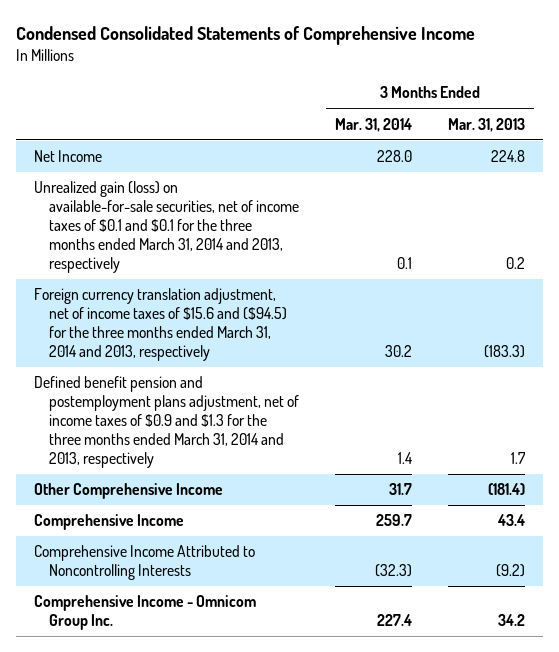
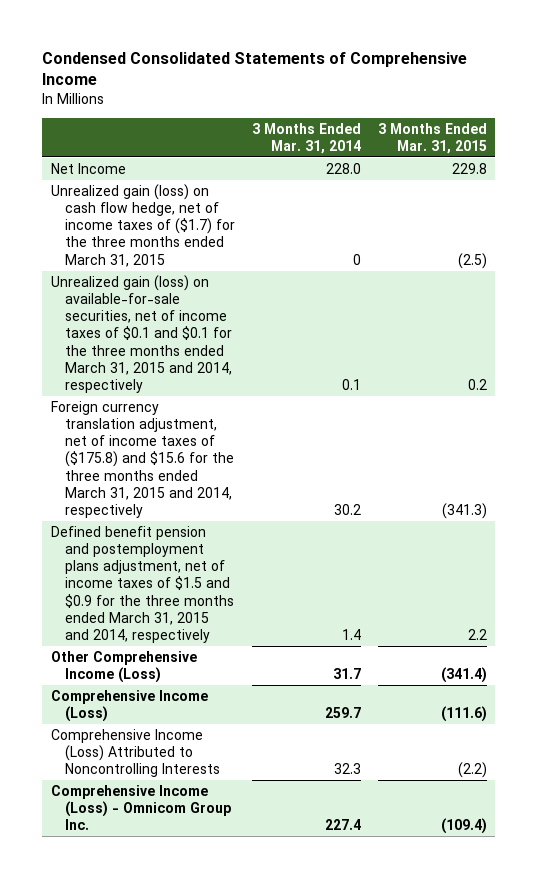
[448,117,526,132] Mar. 31, 2013 -> none
none -> [377,122,487,154] 3 Months Ended Mar. 31, 2015
none -> [50,183,235,267] Unrealized gain (loss) on cash flow hedge, net of income taxes of ($1.7) for the three months ended March 31, 2015
[33,181,300,274] Unrealized gain (loss) on available-for-sale securities, net of income taxes of $0.1 and $0.1 for the three months ended March 31, 2014 and 2013, respectively -> [50,274,232,394] Unrealized gain (loss) on available-for-sale securities, net of income taxes of $0.1 and $0.1 for the three months ended March 31, 2015 and 2014, respectively
[33,288,288,362] Foreign currency translation adjustment, net of income taxes of $15.6 and ($94.5) for the three months ended March 31, 2014 and 2013, respectively -> [50,400,234,519] Foreign currency translation adjustment, net of income taxes of ($175.8) and $15.6 for the three months ended March 31, 2015 and 2014, respectively
[33,376,300,469] Defined benefit pension and postemployment plans adjustment, net of income taxes of $0.9 and $1.3 for the three months ended March 31, 2014 and 2013, respectively -> [50,525,234,644] Defined benefit pension and postemployment plans adjustment, net of income taxes of $1.5 and $0.9 for the three months ended March 31, 2015 and 2014, respectively
[33,483,223,500] Other Comprehensive Income -> [50,650,197,684] Other Comprehensive Income (Loss)
[33,514,184,531] Comprehensive Income -> [50,689,208,723] Comprehensive Income (Loss)
[33,545,255,581] Comprehensive Income Attributed to Noncontrolling Interests -> [50,728,220,778] Comprehensive Income (Loss) Attributed to Noncontrolling Interests
[375,564,413,578] (32.3) -> [333,763,361,775] 32.3
[33,595,256,631] Comprehensive Income - Omnicom Group Inc. -> [50,784,231,831] Comprehensive Income (Loss) - Omnicom Group Inc.

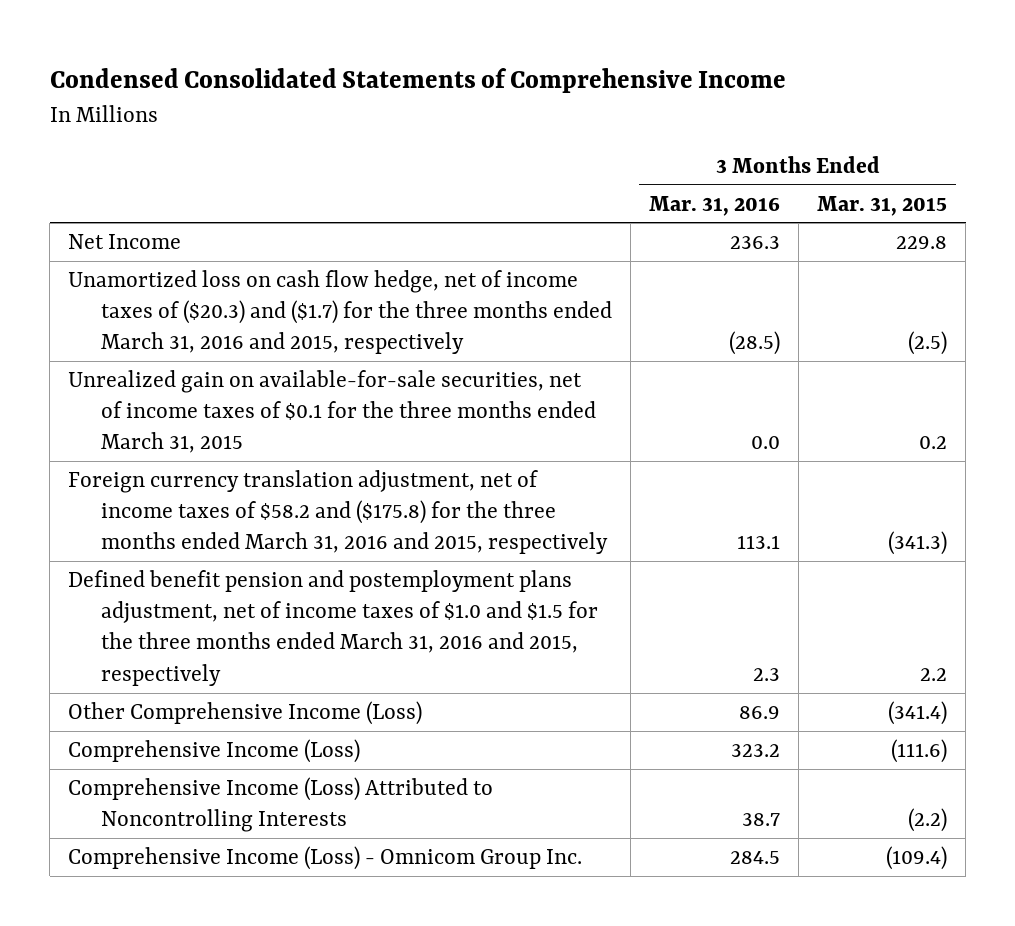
[251,122,361,154] 3 Months Ended Mar. 31, 2014 -> none
none -> [648,195,780,216] Mar. 31, 2016
[50,183,235,267] Unrealized gain (loss) on cash flow hedge, net of income taxes of ($1.7) for the three months ended March 31, 2015 -> [68,269,612,355] Unamortized loss on cash flow hedge, net of income taxes of ($20.3) and ($1.7) for the three months ended March 31, 2016 and 2015, respectively
[50,274,232,394] Unrealized gain (loss) on available-for-sale securities, net of income taxes of $0.1 and $0.1 for the three months ended March 31, 2015 and 2014, respectively -> [68,369,596,454] Unrealized gain on available-for-sale securities, net of income taxes of $0.1 for the three months ended March 31, 2015
[50,400,234,519] Foreign currency translation adjustment, net of income taxes of ($175.8) and $15.6 for the three months ended March 31, 2015 and 2014, respectively -> [68,469,608,555] Foreign currency translation adjustment, net of income taxes of $58.2 and ($175.8) for the three months ended March 31, 2016 and 2015, respectively
[50,525,234,644] Defined benefit pension and postemployment plans adjustment, net of income taxes of $1.5 and $0.9 for the three months ended March 31, 2015 and 2014, respectively -> [68,569,598,686] Defined benefit pension and postemployment plans adjustment, net of income taxes of $1.0 and $1.5 for the three months ended March 31, 2016 and 2015, respectively

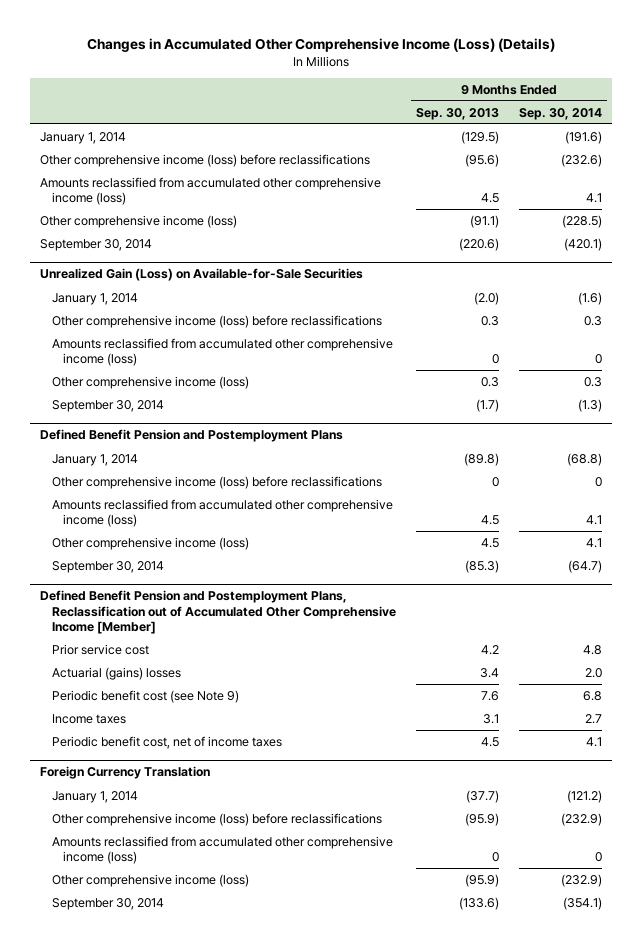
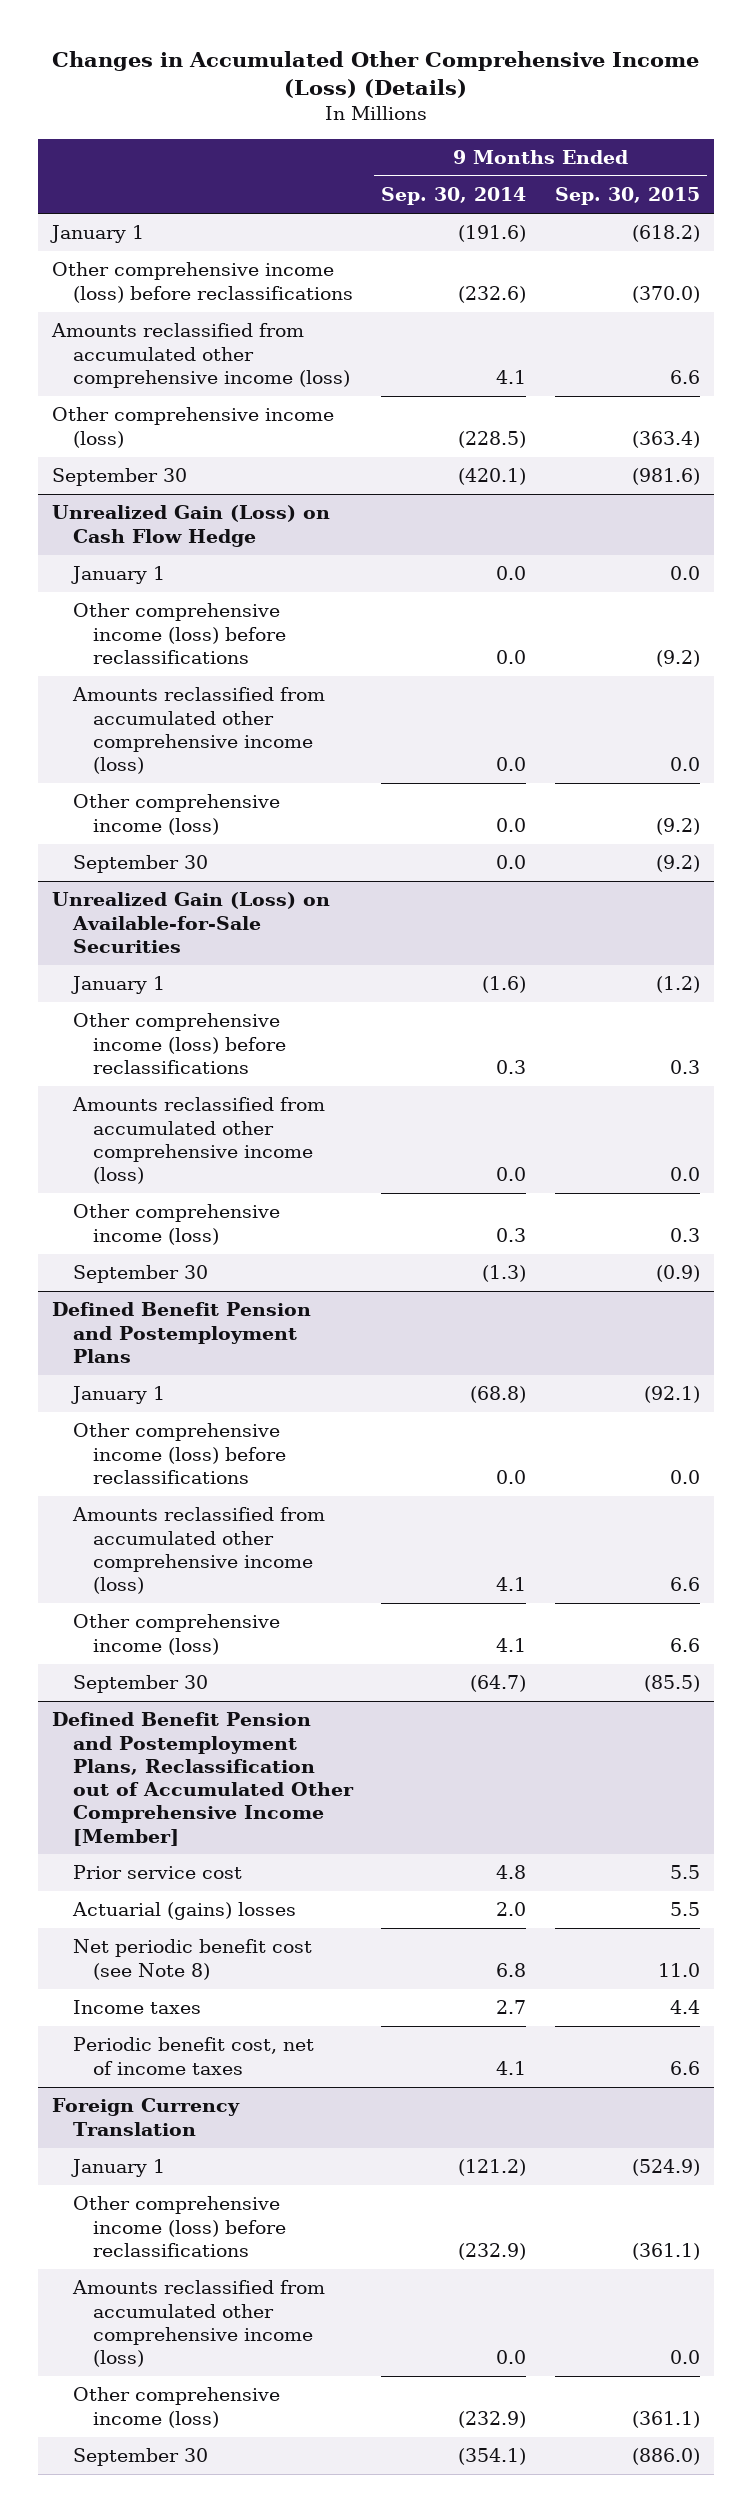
[415,107,499,120] Sep. 30, 2013 -> none
none -> [555,187,701,206] Sep. 30, 2015
[39,131,126,144] January 1, 2014 -> [50,225,145,244] January 1
[39,238,152,251] September 30, 2014 -> [52,468,188,487] September 30
none -> [52,505,331,547] Unrealized Gain (Loss) on Cash Flow Hedge
none -> [70,566,165,585] January 1
none -> [72,603,287,664] Other comprehensive income (loss) before reclassifications
none -> [71,687,325,775] Amounts reclassified from accumulated other comprehensive income (loss)
none -> [72,794,280,835] Other comprehensive income (loss)
none -> [72,855,208,874] September 30
[51,292,138,305] January 1, 2014 -> [70,976,165,995] January 1
[594,354,602,365] 0 -> [496,1167,527,1182] 0.0
[51,399,164,412] September 30, 2014 -> [72,1265,208,1284] September 30
[51,453,138,466] January 1, 2014 -> [70,1386,165,1405] January 1
[594,476,602,487] 0 -> [496,1469,527,1484] 0.0
[51,560,164,573] September 30, 2014 -> [72,1675,208,1694] September 30
[51,689,239,703] Periodic benefit cost (see Note 9) -> [72,1939,312,1980] Net periodic benefit cost (see Note 8)
[51,790,138,803] January 1, 2014 -> [70,2159,165,2178] January 1
[594,852,602,863] 0 -> [496,2350,527,2365] 0.0
[51,897,164,910] September 30, 2014 -> [72,2448,208,2467] September 30

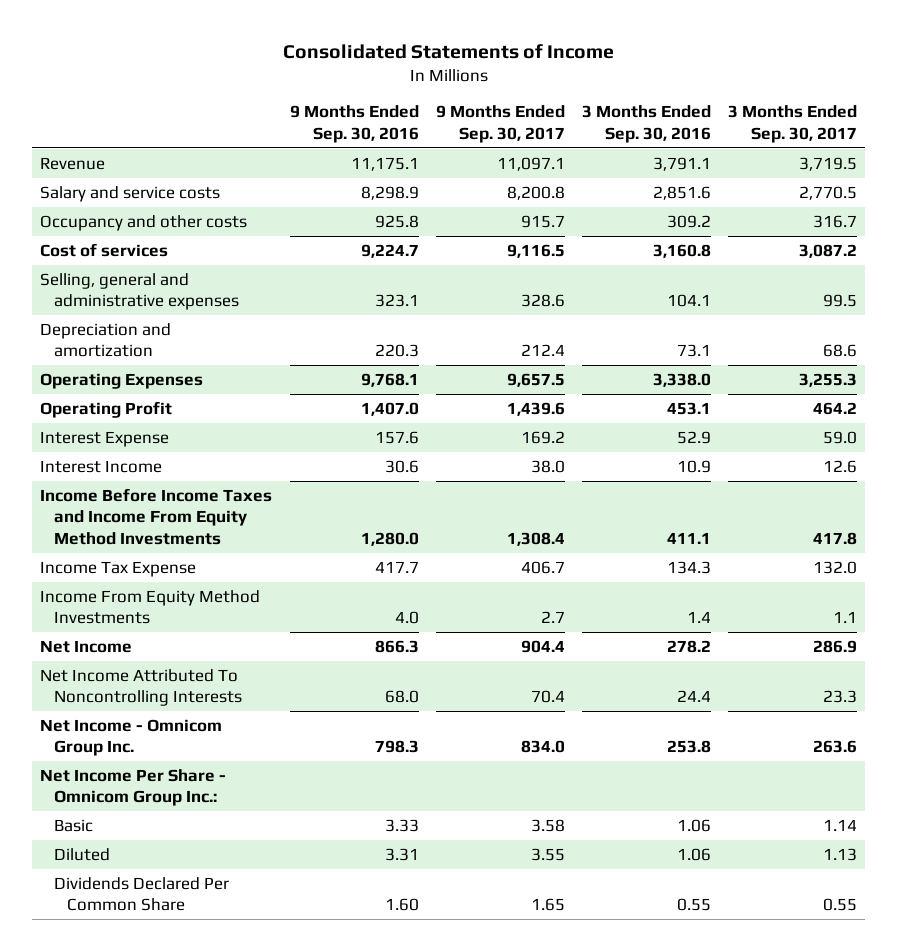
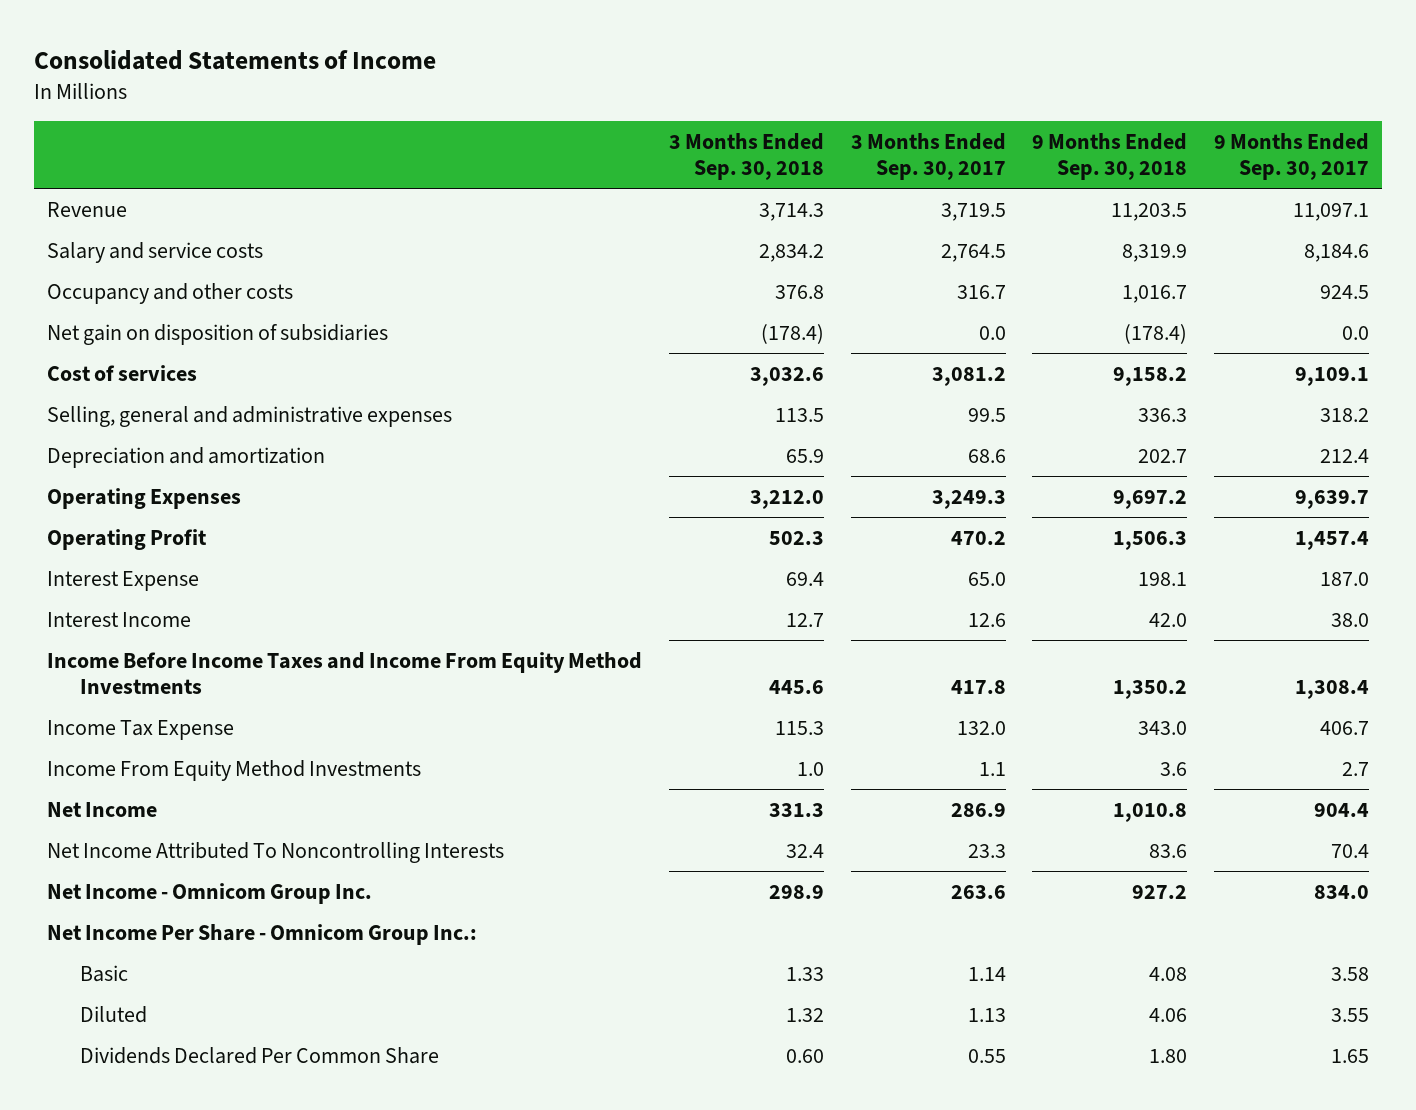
[289,105,419,143] 9 Months Ended Sep. 30, 2016 -> none
[581,105,711,143] 3 Months Ended Sep. 30, 2016 -> none
none -> [668,133,824,181] 3 Months Ended Sep. 30, 2018
none -> [1032,133,1188,181] 9 Months Ended Sep. 30, 2018
[506,185,565,200] 8,200.8 -> [1303,244,1369,263] 8,184.6
[798,185,857,200] 2,770.5 -> [940,244,1006,263] 2,764.5
[520,214,565,228] 915.7 -> [1319,285,1369,300] 924.5
none -> [47,324,389,346] Net gain on disposition of subsidiaries
[506,243,565,258] 9,116.5 -> [1294,367,1369,387] 9,109.1
[798,243,857,258] 3,087.2 -> [931,367,1006,387] 3,081.2
[520,294,565,308] 328.6 -> [1319,408,1369,423] 318.2
[506,372,565,387] 9,657.5 -> [1294,490,1369,510] 9,639.7
[798,372,857,387] 3,255.3 -> [931,490,1006,510] 3,249.3
[506,401,565,416] 1,439.6 -> [1294,531,1369,551] 1,457.4
[812,401,857,415] 464.2 -> [950,531,1006,546] 470.2
[520,430,565,444] 169.2 -> [1319,572,1369,587] 187.0
[822,430,857,444] 59.0 -> [967,572,1006,587] 65.0

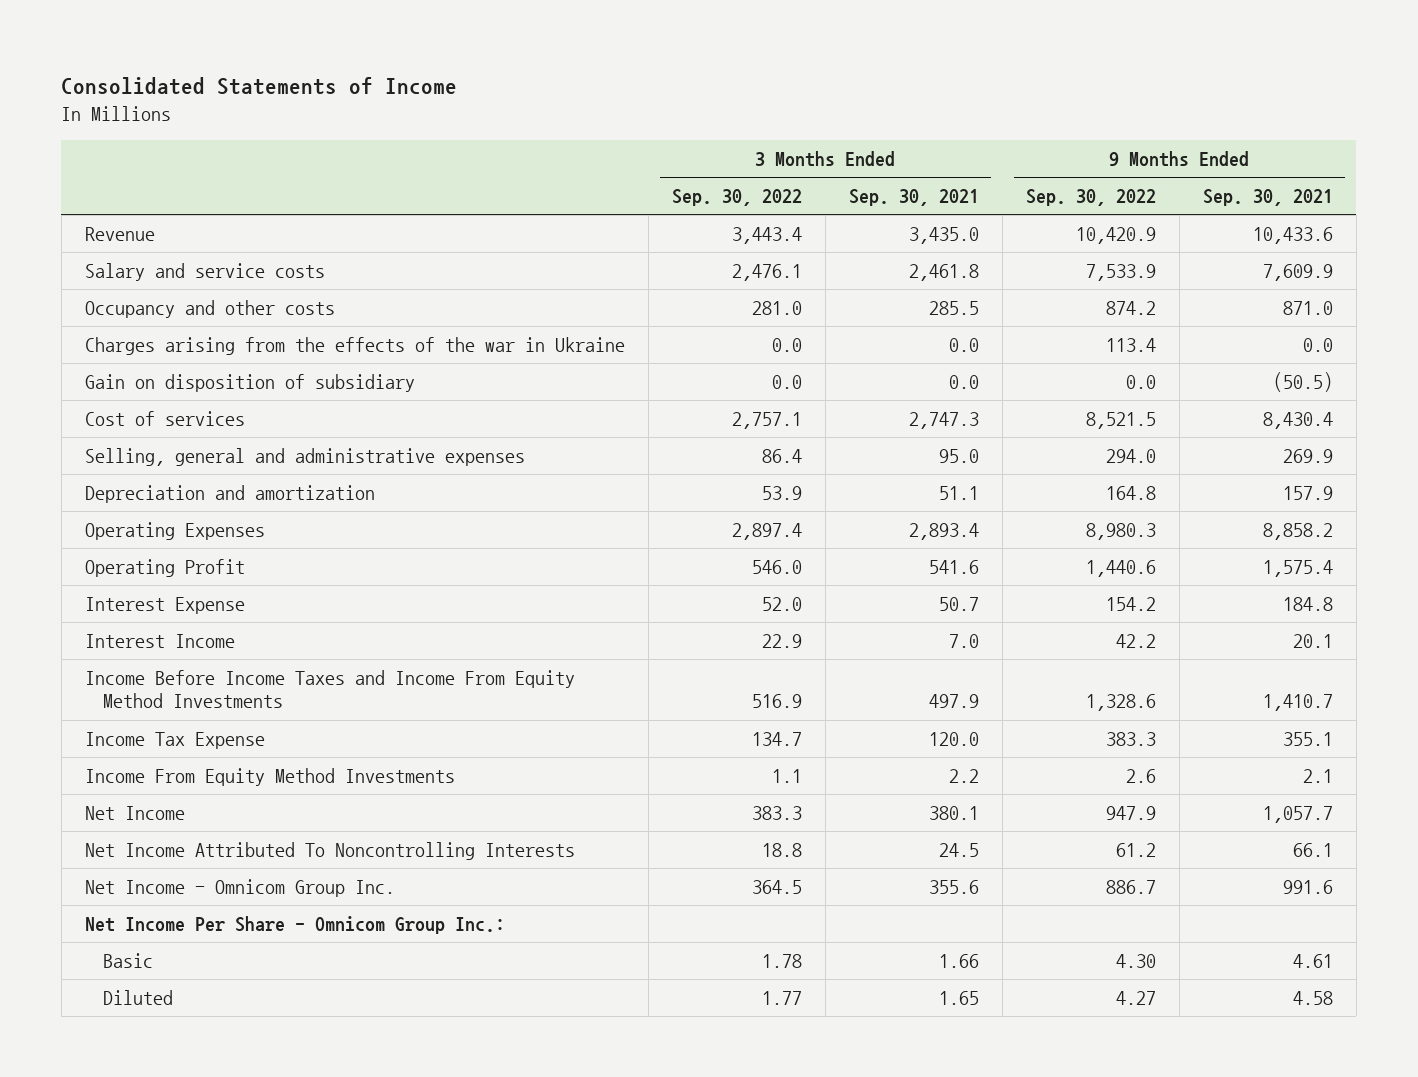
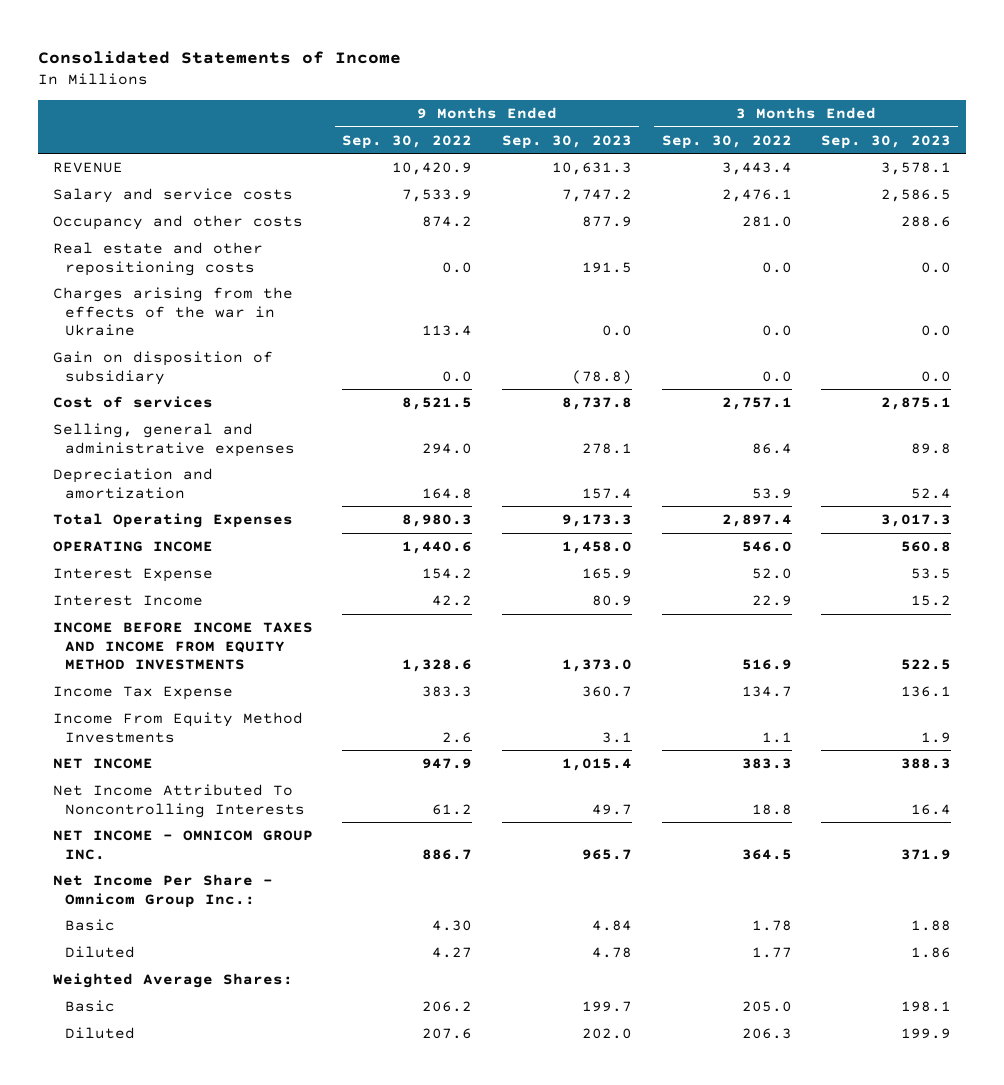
[848,189,979,207] Sep. 30, 2021 -> none
[1202,189,1333,207] Sep. 30, 2021 -> none
none -> [501,134,632,149] Sep. 30, 2023
none -> [821,134,952,149] Sep. 30, 2023
[84,226,155,241] Revenue -> [52,162,123,174] REVENUE
none -> [52,242,263,276] Real estate and other repositioning costs
[84,521,265,540] Operating Expenses -> [52,513,293,529] Total Operating Expenses
[84,558,245,577] Operating Profit -> [52,541,213,553] OPERATING INCOME
[84,669,575,709] Income Before Income Taxes and Income From Equity Method Investments -> [52,622,313,671] INCOME BEFORE INCOME TAXES AND INCOME FROM EQUITY METHOD INVESTMENTS
[84,805,185,820] Net Income -> [52,758,153,770] NET INCOME
[84,878,395,897] Net Income - Omnicom Group Inc. -> [52,830,313,860] NET INCOME - OMNICOM GROUP INC.
none -> [52,973,293,989] Weighted Average Shares:
none -> [64,1000,115,1013] Basic
none -> [64,1027,135,1040] Diluted

